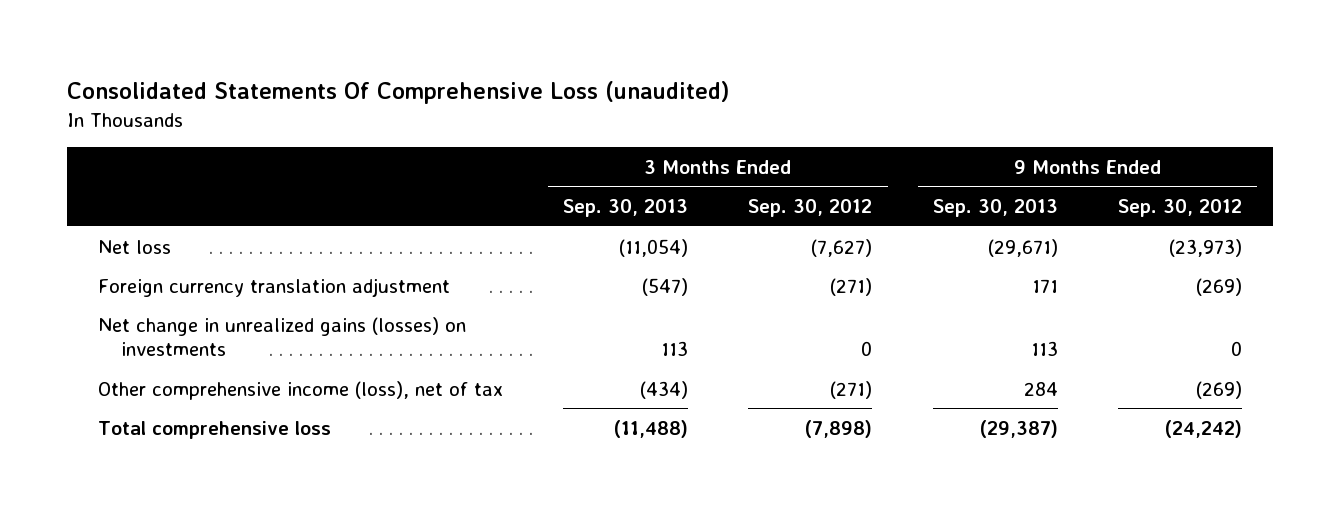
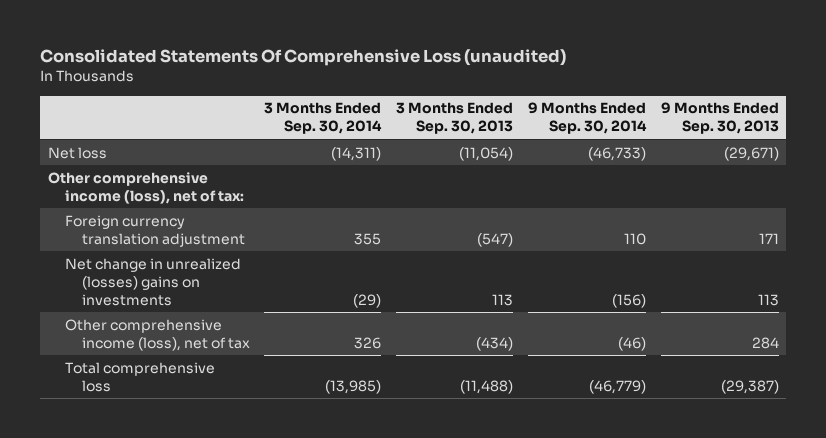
[748,199,873,218] Sep. 30, 2012 -> none
[1118,199,1243,218] Sep. 30, 2012 -> none
none -> [264,102,383,135] 3 Months Ended Sep. 30, 2014
none -> [527,102,647,135] 9 Months Ended Sep. 30, 2014
none -> [47,171,244,204] Other comprehensive income (loss), net of tax:
[97,316,466,356] Net change in unrealized gains (losses) on investments -> [64,257,241,306] Net change in unrealized (losses) gains on investments

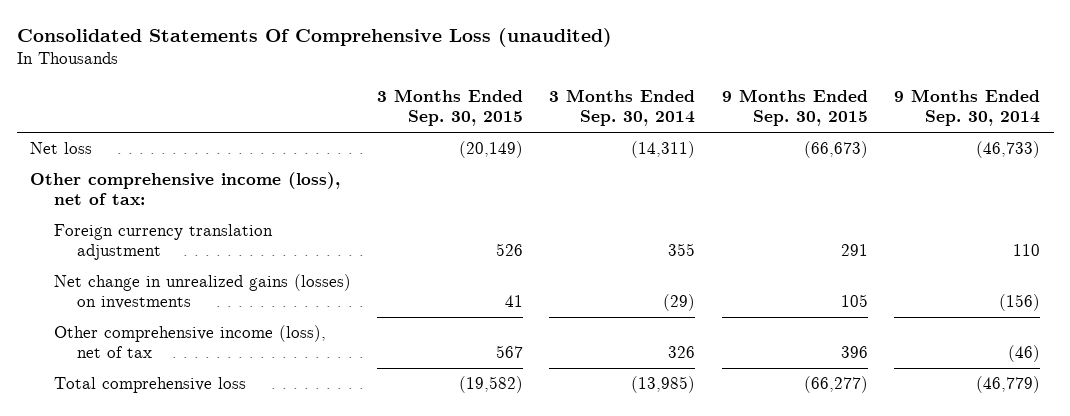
[396,102,514,135] 3 Months Ended Sep. 30, 2013 -> none
[660,102,779,135] 9 Months Ended Sep. 30, 2013 -> none
none -> [377,89,524,127] 3 Months Ended Sep. 30, 2015
none -> [721,89,868,127] 9 Months Ended Sep. 30, 2015
[64,257,241,306] Net change in unrealized (losses) gains on investments -> [53,274,351,310] Net change in unrealized gains (losses) on investments

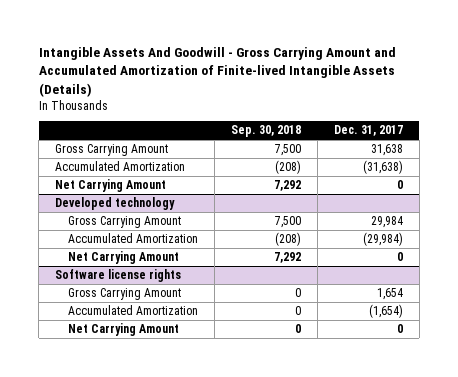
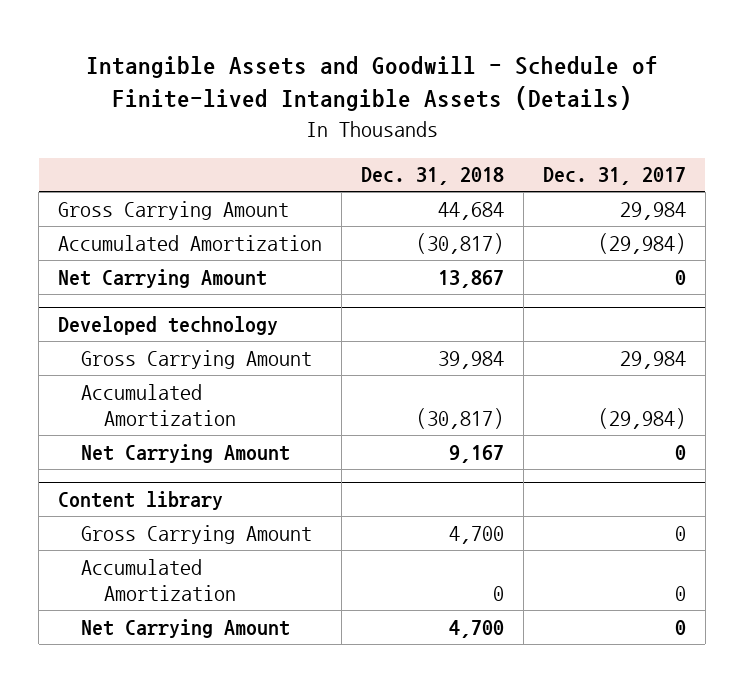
[38,47,396,97] Intangible Assets And Goodwill - Gross Carrying Amount and Accumulated Amortization of Finite-lived Intangible Assets (Details) -> [86,55,659,112] Intangible Assets and Goodwill - Schedule of Finite-lived Intangible Assets (Details)
[230,125,301,138] Sep. 30, 2018 -> none
none -> [361,167,505,186] Dec. 31, 2018
[370,144,403,157] 31,638 -> [619,201,686,220] 29,984
[362,160,403,175] (31,638) -> [597,232,686,254] (29,984)
[55,269,182,283] Software license rights -> none
none -> [58,491,224,511] Content library
[376,288,403,301] 1,654 -> [674,525,686,541] 0
[368,304,403,319] (1,654) -> [674,586,686,602] 0

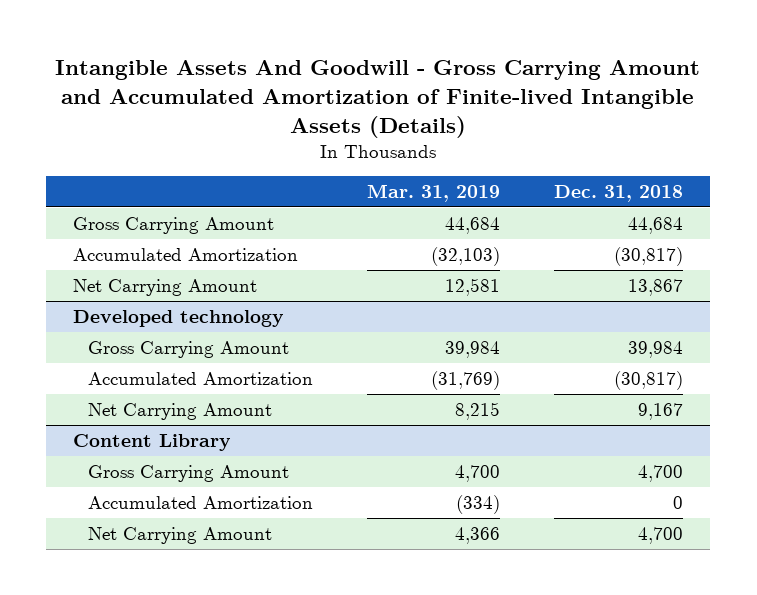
[86,55,659,112] Intangible Assets and Goodwill - Schedule of Finite-lived Intangible Assets (Details) -> [55,59,701,138] Intangible Assets And Goodwill - Gross Carrying Amount and Accumulated Amortization of Finite-lived Intangible Assets (Details)
[542,167,686,186] Dec. 31, 2017 -> none
none -> [366,183,500,202] Mar. 31, 2019
[58,491,224,511] Content library -> [73,433,232,451] Content Library

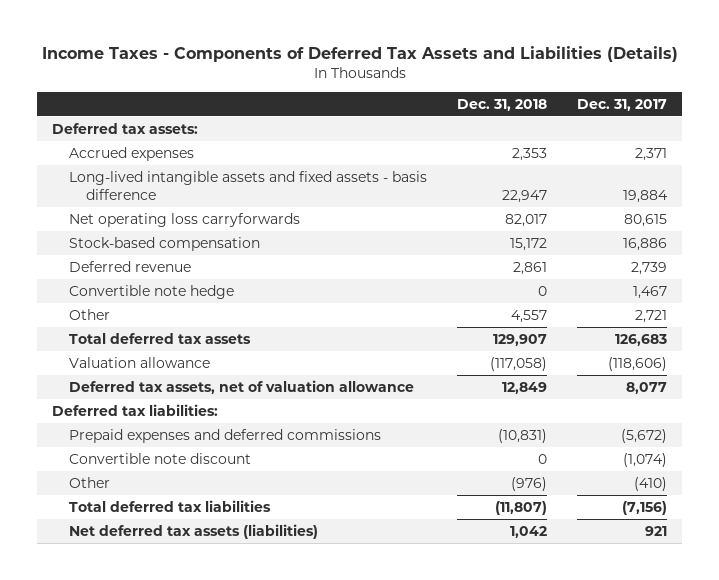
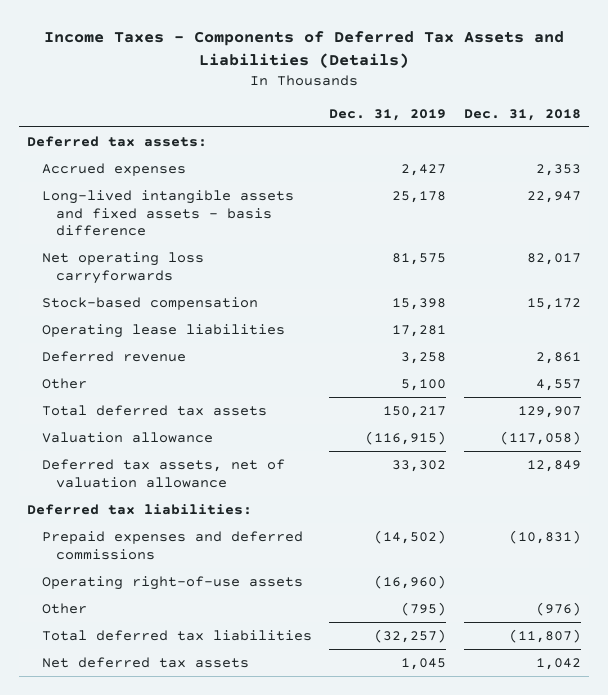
[576,98,667,111] Dec. 31, 2017 -> none
none -> [329,108,447,121] Dec. 31, 2019
none -> [41,323,285,338] Operating lease liabilities
[69,284,235,299] Convertible note hedge -> none
[69,452,252,464] Convertible note discount -> none
none -> [41,575,303,590] Operating right-of-use assets
[69,523,319,539] Net deferred tax assets (liabilities) -> [41,656,249,668] Net deferred tax assets

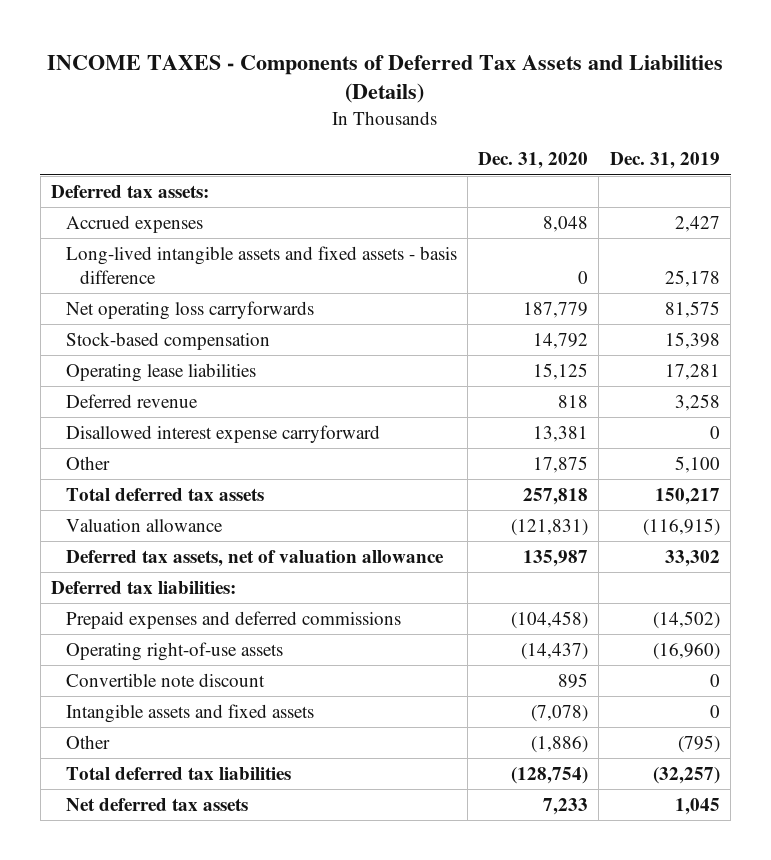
[44,30,565,68] Income Taxes - Components of Deferred Tax Assets and Liabilities (Details) -> [47,54,724,104] INCOME TAXES - Components of Deferred Tax Assets and Liabilities (Details)
[463,108,581,121] Dec. 31, 2018 -> none
none -> [478,152,589,170] Dec. 31, 2020
none -> [65,424,380,443] Disallowed interest expense carryforward
none -> [65,672,265,687] Convertible note discount
none -> [65,703,314,723] Intangible assets and fixed assets

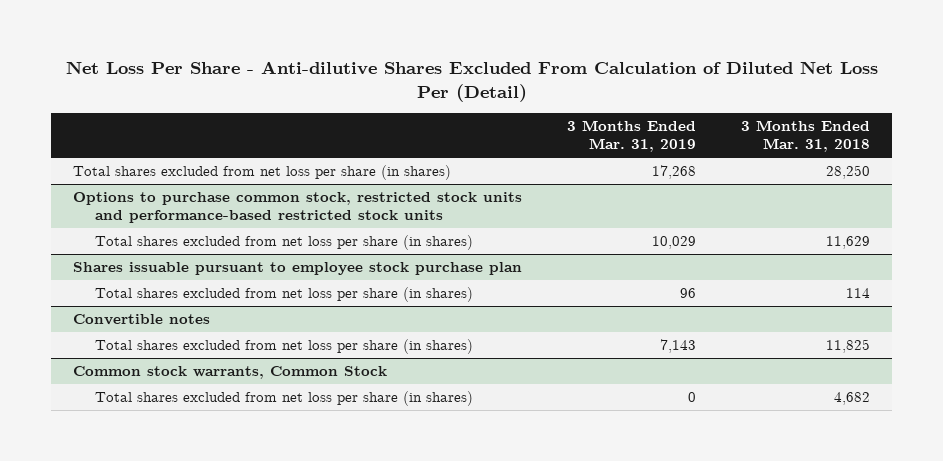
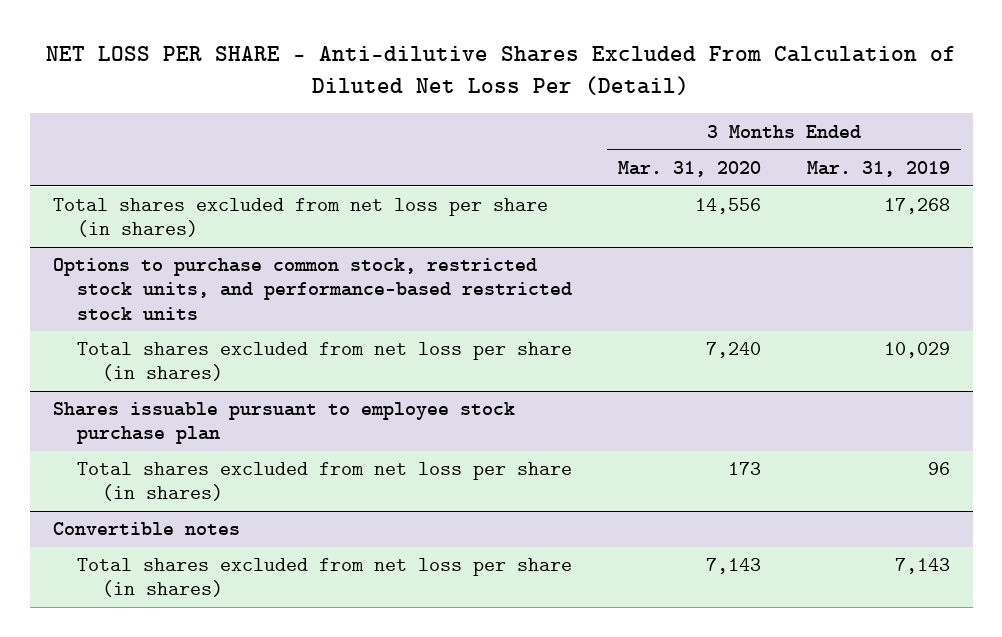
[65,61,878,102] Net Loss Per Share - Anti-dilutive Shares Excluded From Calculation of Diluted Net Loss Per (Detail) -> [46,46,957,96] NET LOSS PER SHARE - Anti-dilutive Shares Excluded From Calculation of Diluted Net Loss Per (Detail)
[740,120,870,153] 3 Months Ended Mar. 31, 2018 -> none
none -> [618,161,762,178] Mar. 31, 2020
[73,192,523,224] Options to purchase common stock, restricted stock units and performance-based restricted stock units -> [52,258,573,320] Options to purchase common stock, restricted stock units, and performance-based restricted stock units
[73,366,388,380] Common stock warrants, Common Stock -> none
[95,391,474,407] Total shares excluded from net loss per share (in shares) -> none

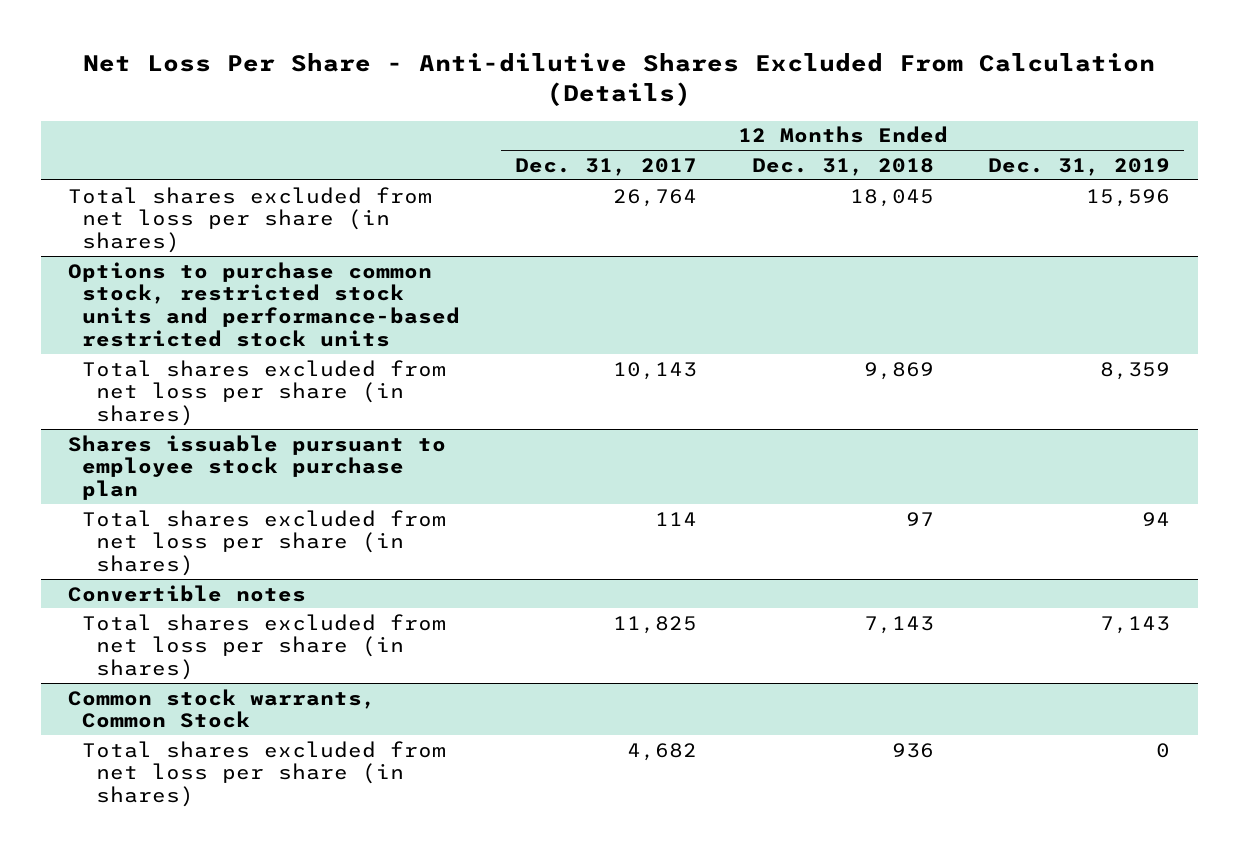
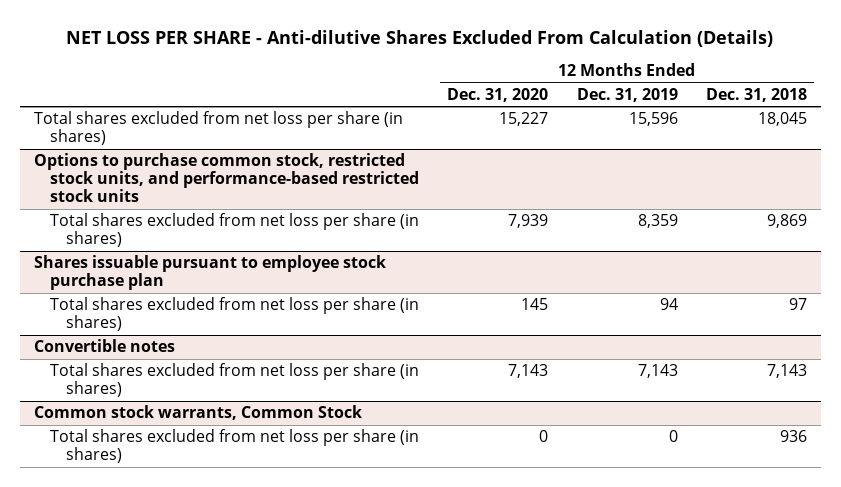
[83,52,1156,107] Net Loss Per Share - Anti-dilutive Shares Excluded From Calculation (Details) -> [66,29,774,47] NET LOSS PER SHARE - Anti-dilutive Shares Excluded From Calculation (Details)
[514,157,697,176] Dec. 31, 2017 -> none
none -> [447,87,549,102] Dec. 31, 2020
[68,261,461,347] Options to purchase common stock, restricted stock units and performance-based restricted stock units -> [34,153,420,203] Options to purchase common stock, restricted stock units, and performance-based restricted stock units

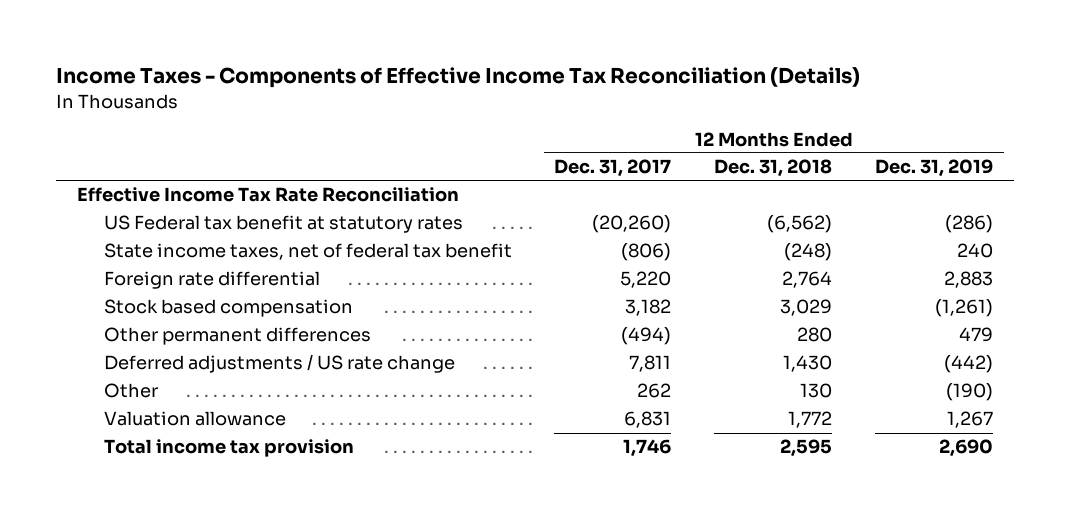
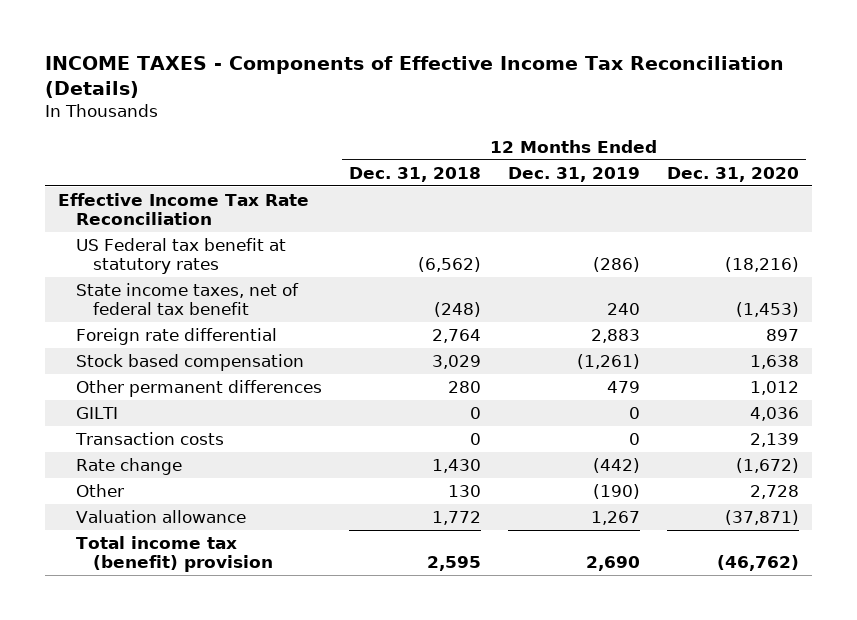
[55,67,860,89] Income Taxes - Components of Effective Income Tax Reconciliation (Details) -> [44,56,784,99] INCOME TAXES - Components of Effective Income Tax Reconciliation (Details)
[554,159,672,178] Dec. 31, 2017 -> none
none -> [666,166,799,182] Dec. 31, 2020
none -> [75,406,118,419] GILTI
none -> [74,431,224,445] Transaction costs
[103,354,455,374] Deferred adjustments / US rate change -> [75,457,182,475] Rate change
[103,439,354,458] Total income tax provision -> [75,535,273,573] Total income tax (benefit) provision

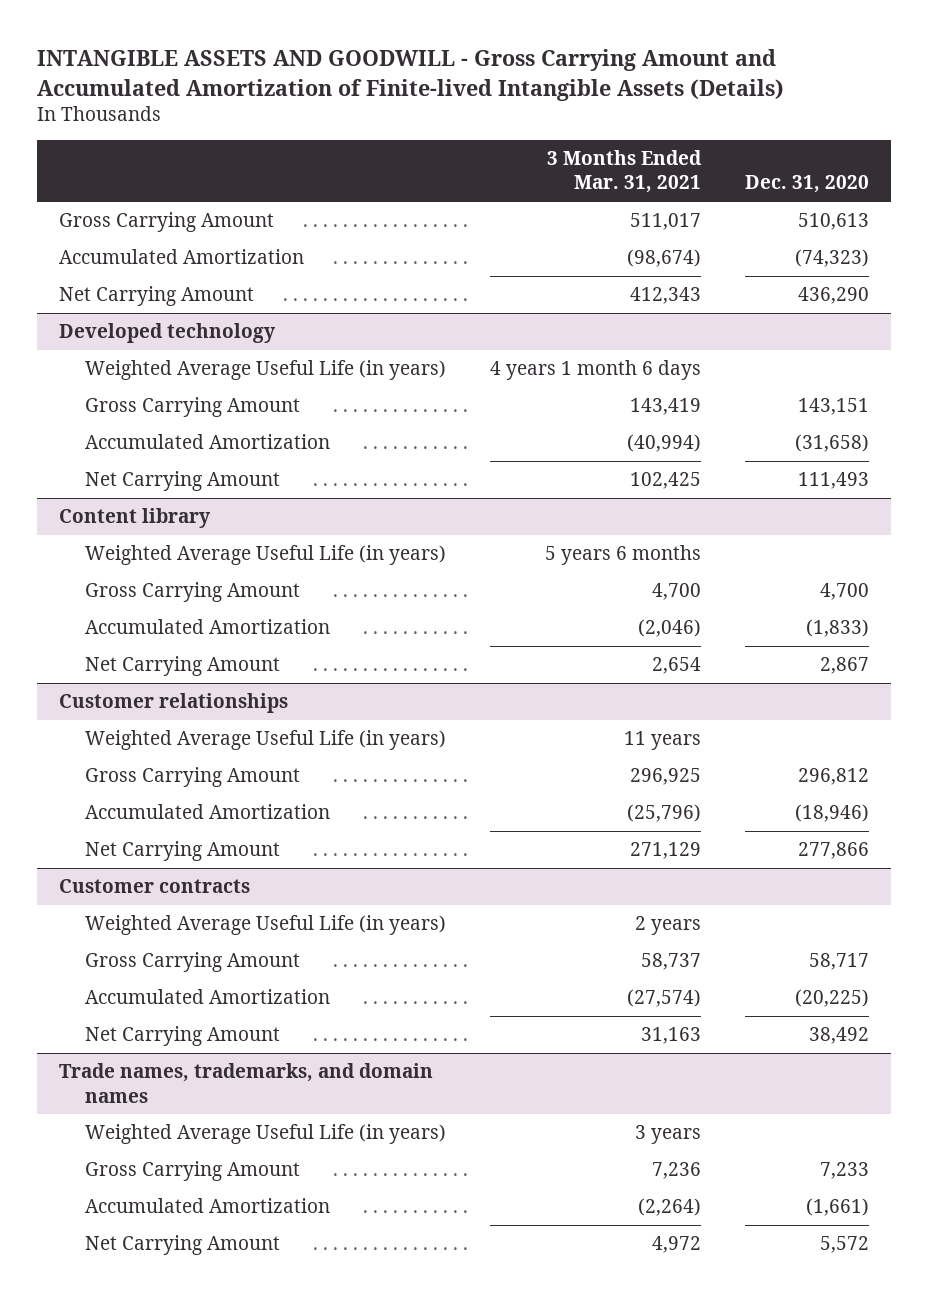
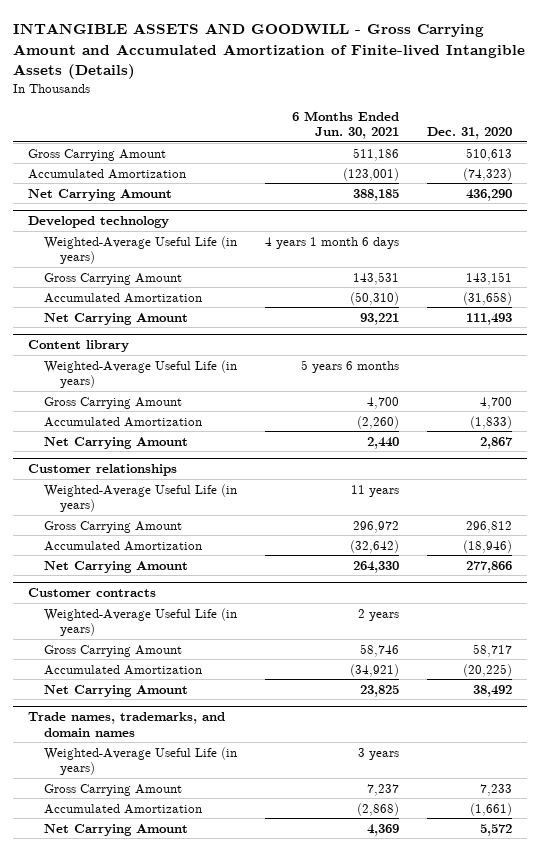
[547,150,703,194] 3 Months Ended Mar. 31, 2021 -> none
none -> [292,110,400,140] 6 Months Ended Jun. 30, 2021
[85,360,447,381] Weighted Average Useful Life (in years) -> [43,235,237,264] Weighted-Average Useful Life (in years)
[85,545,447,566] Weighted Average Useful Life (in years) -> [43,359,237,388] Weighted-Average Useful Life (in years)
[85,730,447,751] Weighted Average Useful Life (in years) -> [43,483,237,512] Weighted-Average Useful Life (in years)
[85,915,447,936] Weighted Average Useful Life (in years) -> [43,607,237,636] Weighted-Average Useful Life (in years)
[85,1124,447,1145] Weighted Average Useful Life (in years) -> [43,746,237,775] Weighted-Average Useful Life (in years)

